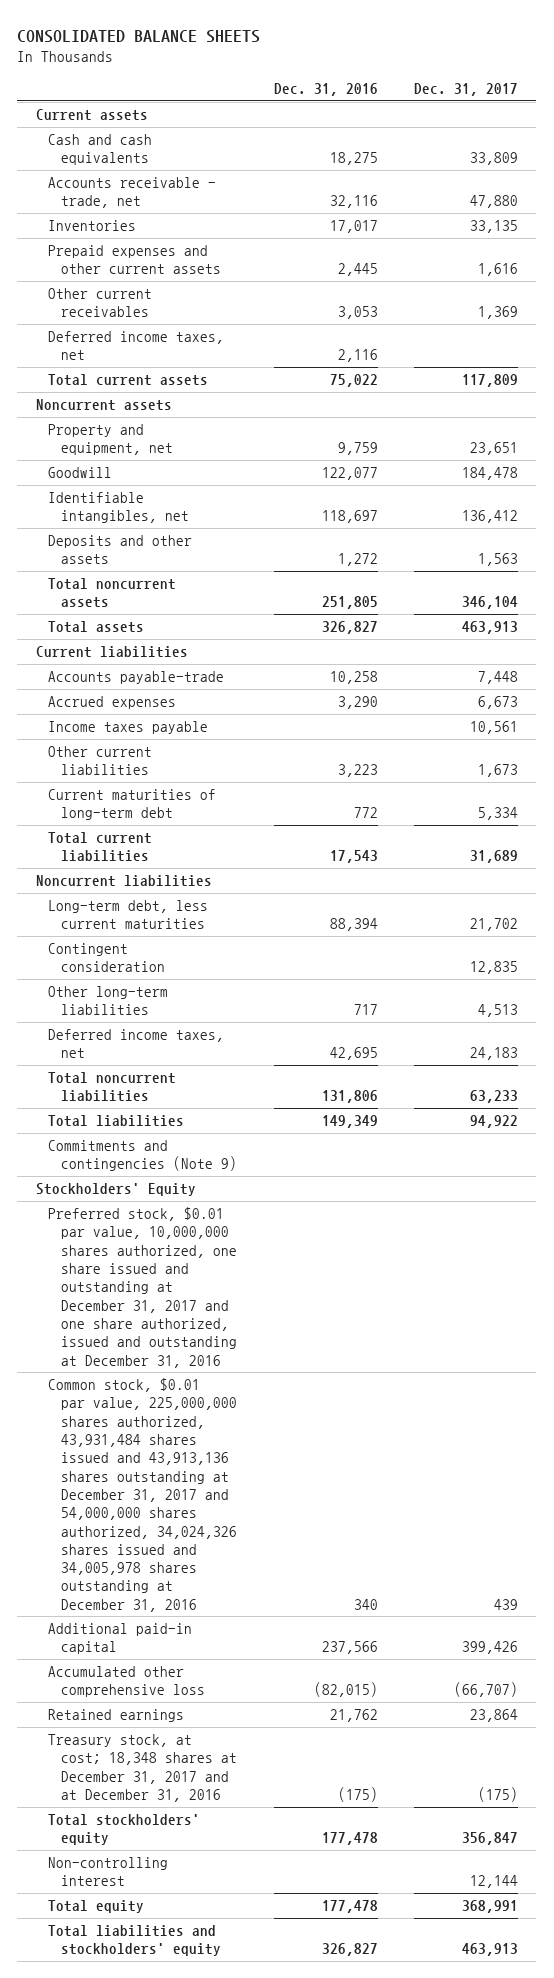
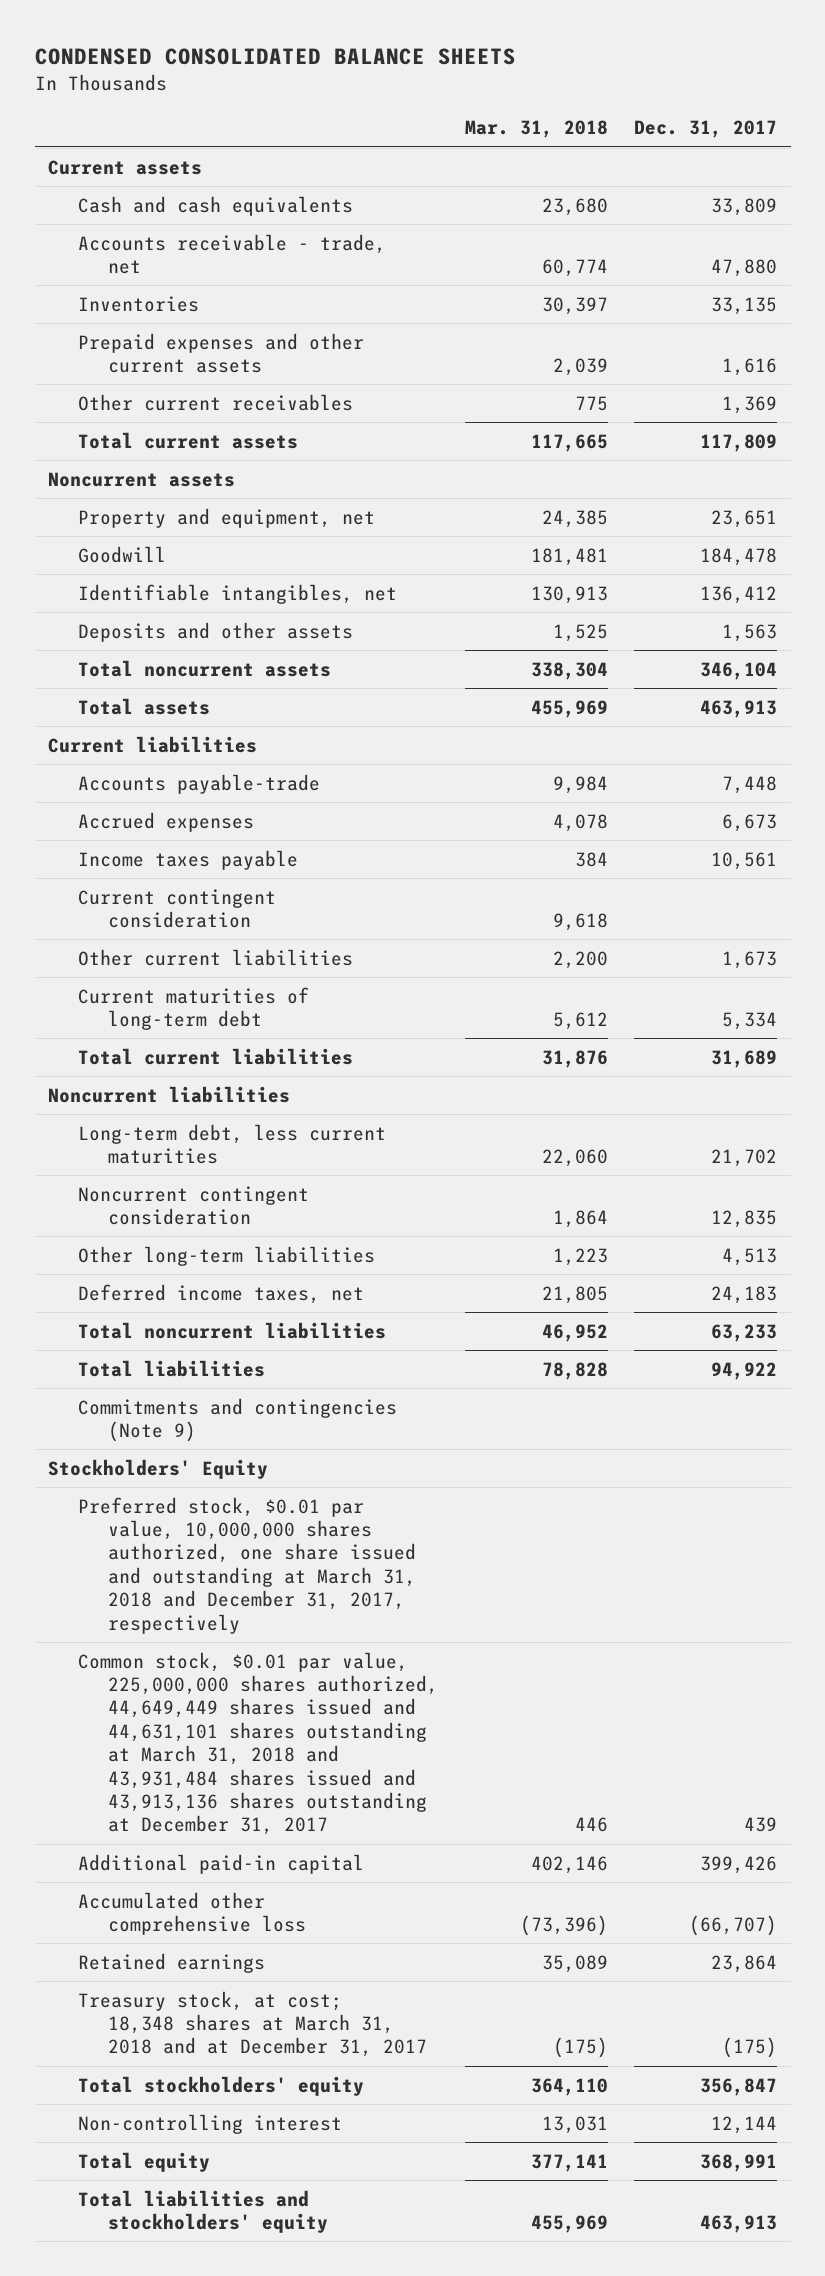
[17,29,261,43] CONSOLIDATED BALANCE SHEETS -> [34,48,516,66] CONDENSED CONSOLIDATED BALANCE SHEETS
[273,83,378,97] Dec. 31, 2016 -> none
none -> [464,120,608,139] Mar. 31, 2018
[48,331,225,361] Deferred income taxes, net -> none
none -> [78,888,277,928] Current contingent consideration
[48,943,165,973] Contingent consideration -> [78,1185,310,1225] Noncurrent contingent consideration
[48,1207,237,1368] Preferred stock, $0.01 par value, 10,000,000 shares authorized, one share issued and outstanding at December 31, 2017 and one share authorized, issued and outstanding at December 31, 2016 -> [78,1496,417,1634] Preferred stock, $0.01 par value, 10,000,000 shares authorized, one share issued and outstanding at March 31, 2018 and December 31, 2017, respectively
[48,1378,237,1612] Common stock, $0.01 par value, 225,000,000 shares authorized, 43,931,484 shares issued and 43,913,136 shares outstanding at December 31, 2017 and 54,000,000 shares authorized, 34,024,326 shares issued and 34,005,978 shares outstanding at December 31, 2016 -> [78,1651,439,1836] Common stock, $0.01 par value, 225,000,000 shares authorized, 44,649,449 shares issued and 44,631,101 shares outstanding at March 31, 2018 and 43,931,484 shares issued and 43,913,136 shares outstanding at December 31, 2017
[48,1734,237,1803] Treasury stock, at cost; 18,348 shares at December 31, 2017 and at December 31, 2016 -> [78,1990,428,2058] Treasury stock, at cost; 18,348 shares at March 31, 2018 and at December 31, 2017

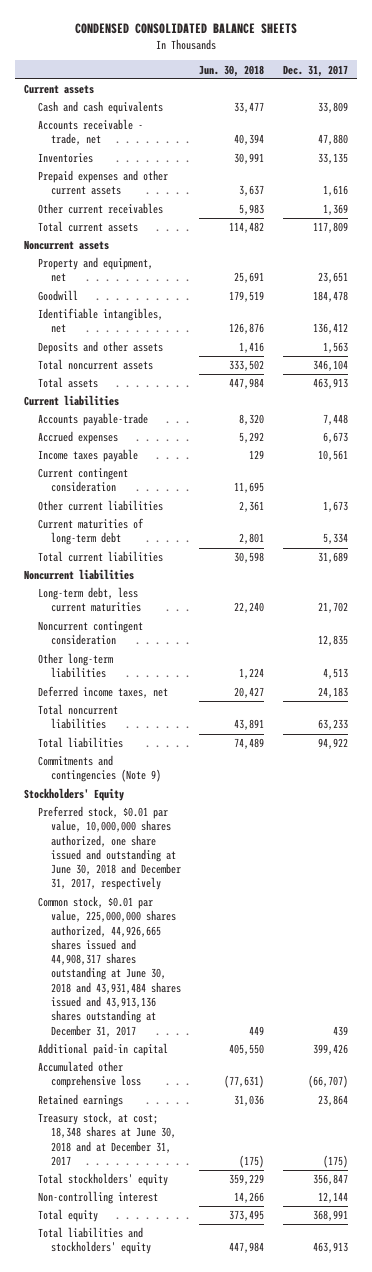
[464,120,608,139] Mar. 31, 2018 -> none
none -> [199,64,265,77] Jun. 30, 2018
[78,1496,417,1634] Preferred stock, $0.01 par value, 10,000,000 shares authorized, one share issued and outstanding at March 31, 2018 and December 31, 2017, respectively -> [37,806,181,891] Preferred stock, $0.01 par value, 10,000,000 shares authorized, one share issued and outstanding at June 30, 2018 and December 31, 2017, respectively
[78,1651,439,1836] Common stock, $0.01 par value, 225,000,000 shares authorized, 44,649,449 shares issued and 44,631,101 shares outstanding at March 31, 2018 and 43,931,484 shares issued and 43,913,136 shares outstanding at December 31, 2017 -> [37,896,181,1037] Common stock, $0.01 par value, 225,000,000 shares authorized, 44,926,665 shares issued and 44,908,317 shares outstanding at June 30, 2018 and 43,931,484 shares issued and 43,913,136 shares outstanding at December 31, 2017
[78,1990,428,2058] Treasury stock, at cost; 18,348 shares at March 31, 2018 and at December 31, 2017 -> [37,1112,176,1166] Treasury stock, at cost; 18,348 shares at June 30, 2018 and at December 31, 2017

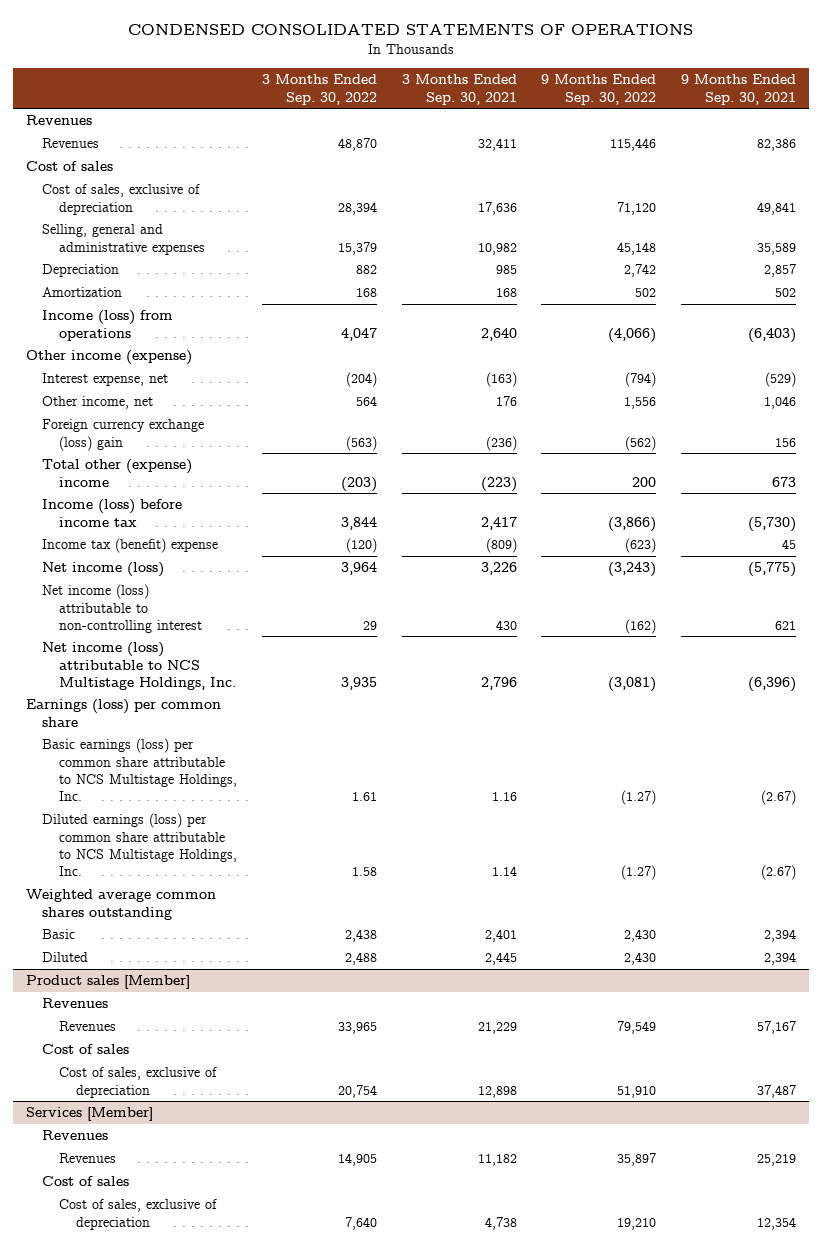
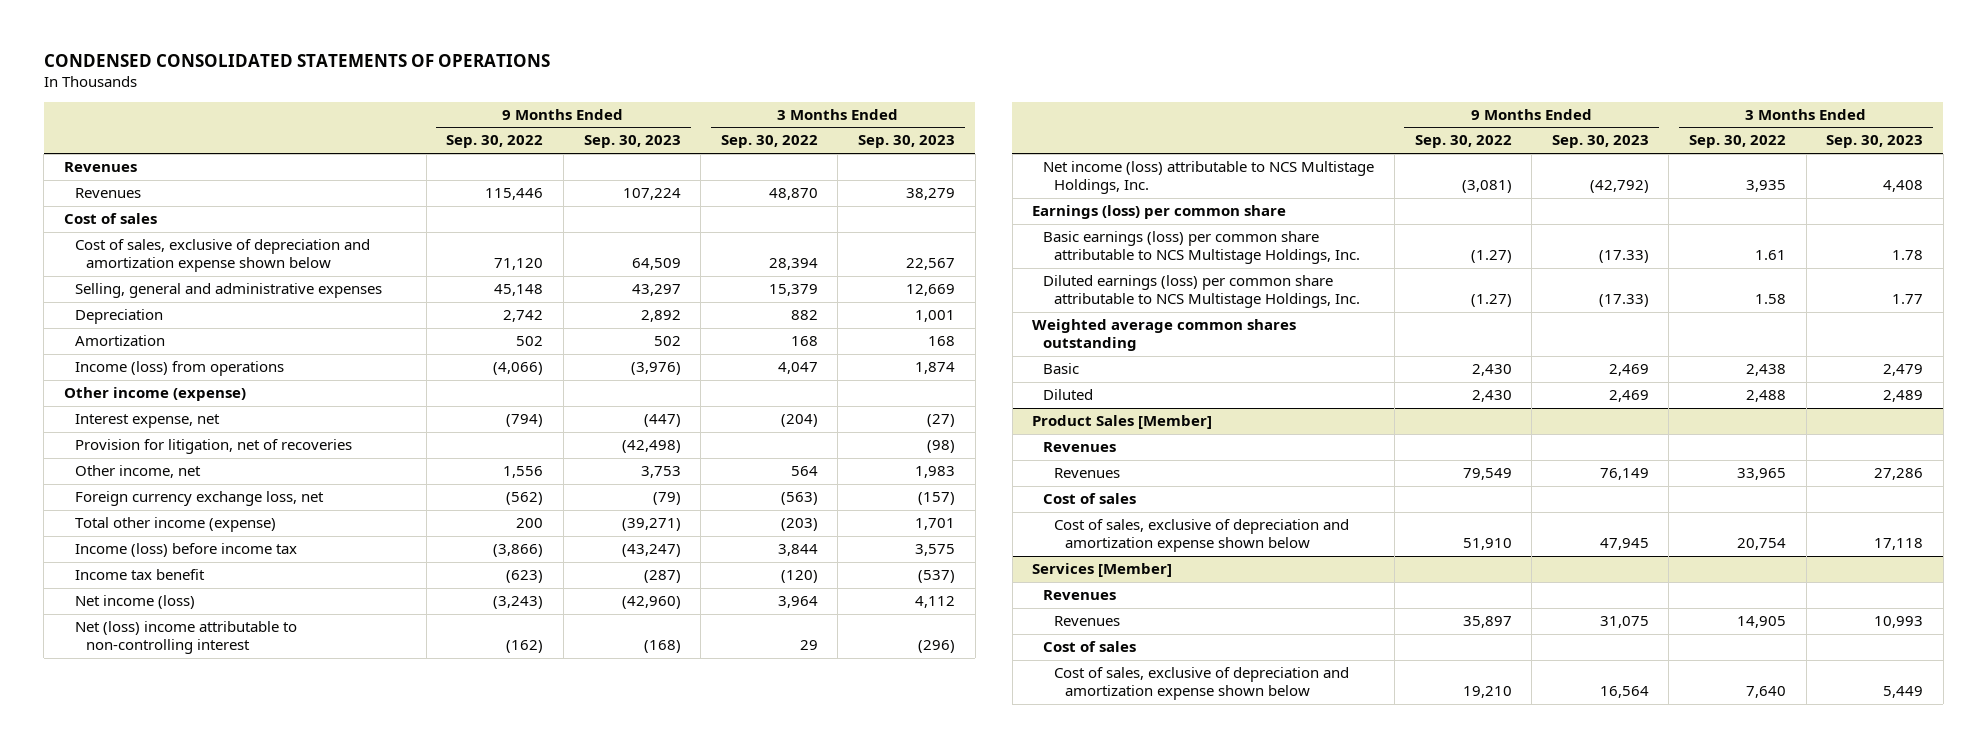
[401,74,517,105] 3 Months Ended Sep. 30, 2021 -> none
[681,74,797,105] 9 Months Ended Sep. 30, 2021 -> none
none -> [583,135,681,149] Sep. 30, 2023
none -> [858,135,956,149] Sep. 30, 2023
[42,184,201,215] Cost of sales, exclusive of depreciation -> [75,239,371,273] Cost of sales, exclusive of depreciation and amortization expense shown below
none -> [75,439,353,455] Provision for litigation, net of recoveries
[42,419,205,451] Foreign currency exchange (loss) gain -> [75,491,325,507] Foreign currency exchange loss, net
[42,459,193,487] Total other (expense) income -> [75,517,277,533] Total other income (expense)
[42,538,219,554] Income tax (benefit) expense -> [75,569,206,581] Income tax benefit
[42,584,202,633] Net income (loss) attributable to non-controlling interest -> [75,621,298,655] Net (loss) income attributable to non-controlling interest
[25,975,190,990] Product sales [Member] -> [1032,415,1213,430] Product Sales [Member]
[58,1067,217,1098] Cost of sales, exclusive of depreciation -> [1054,519,1350,553] Cost of sales, exclusive of depreciation and amortization expense shown below
[58,1199,217,1230] Cost of sales, exclusive of depreciation -> [1054,667,1350,701] Cost of sales, exclusive of depreciation and amortization expense shown below

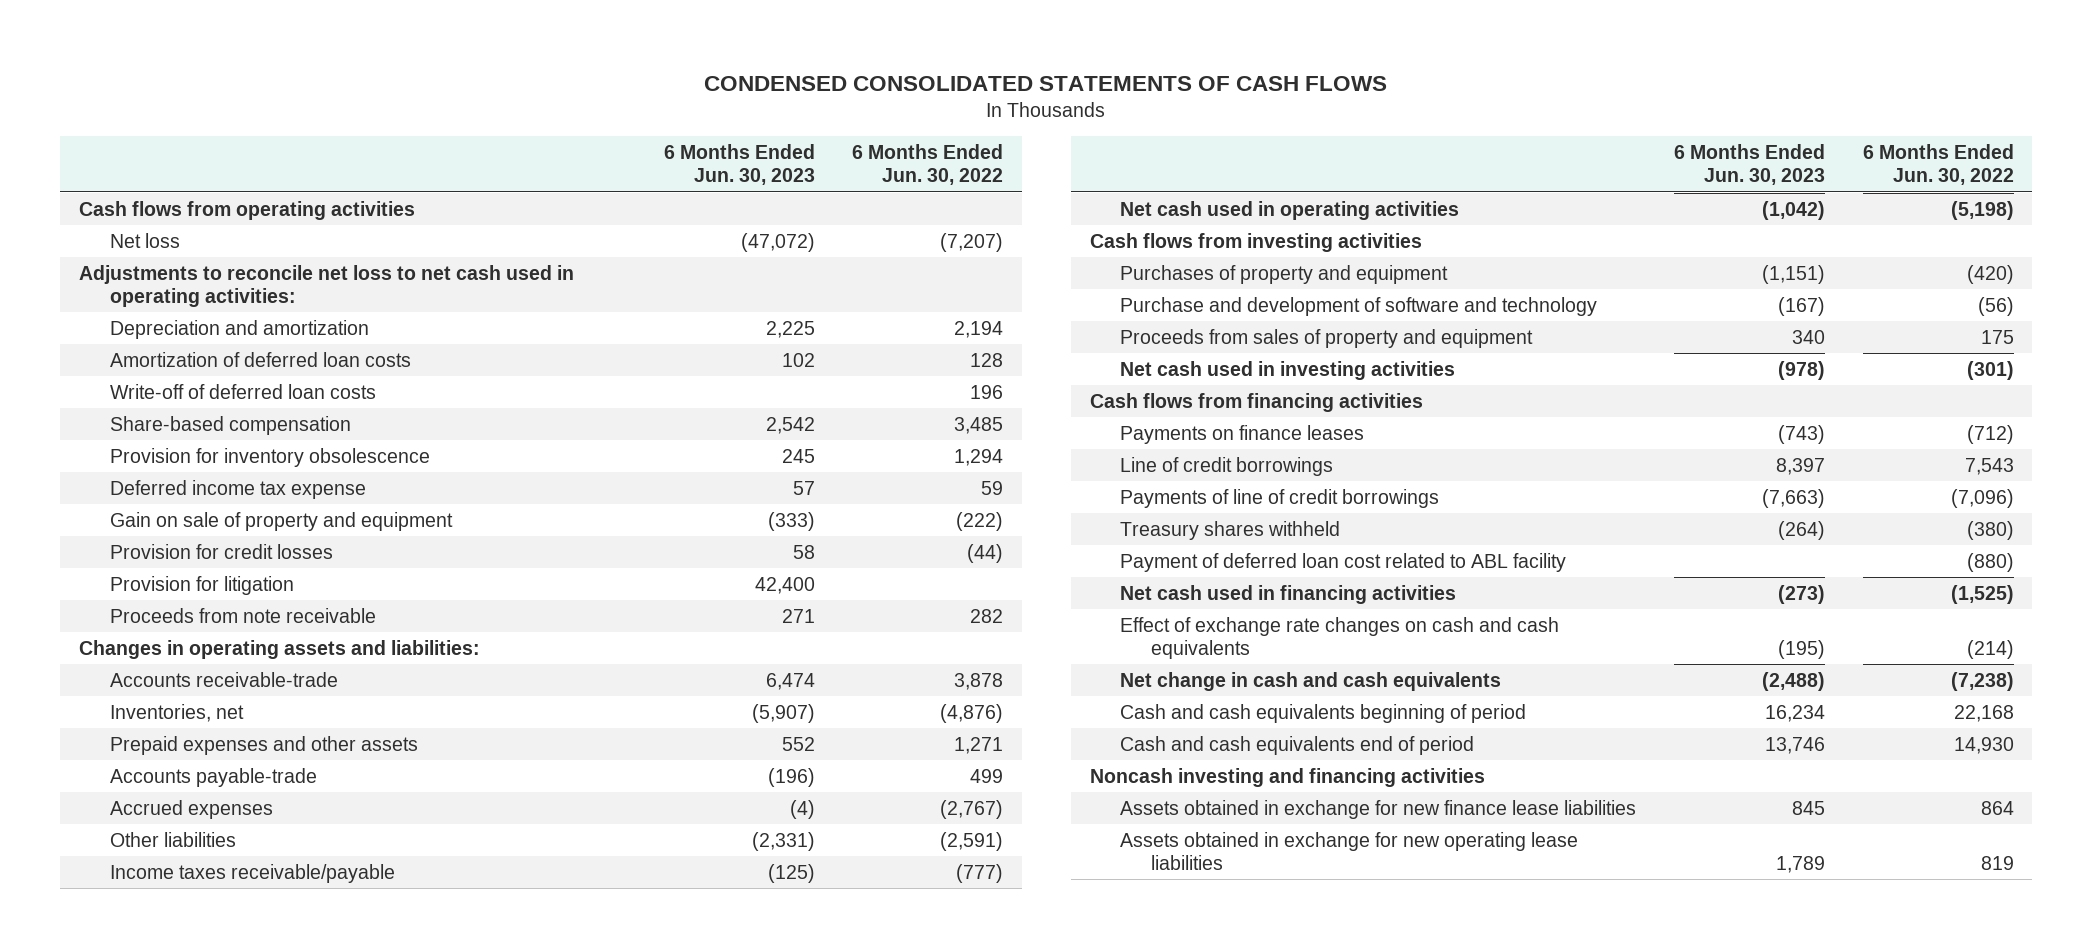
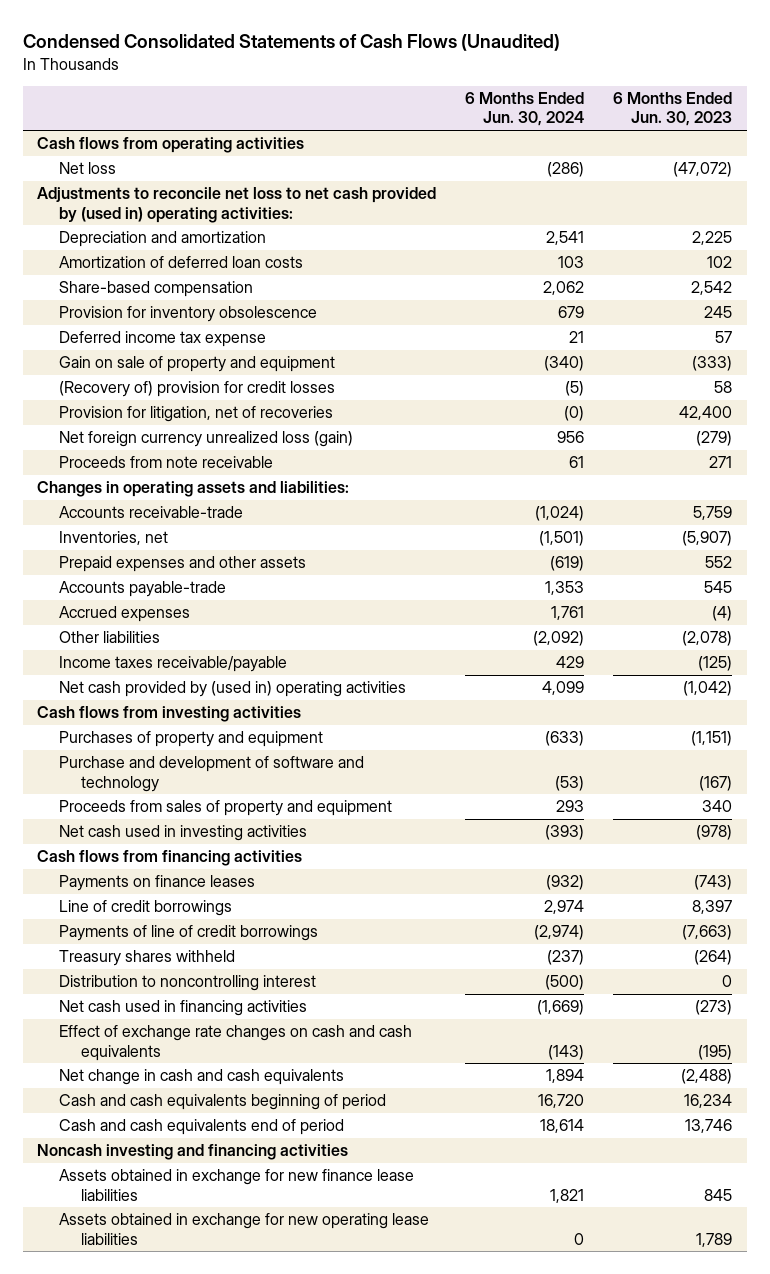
[704,75,1388,91] CONDENSED CONSOLIDATED STATEMENTS OF CASH FLOWS -> [23,33,561,51] Condensed Consolidated Statements of Cash Flows (Unaudited)
[852,143,1004,186] 6 Months Ended Jun. 30, 2022 -> none
none -> [465,92,585,127] 6 Months Ended Jun. 30, 2024
[79,264,575,308] Adjustments to reconcile net loss to net cash used in operating activities: -> [37,187,437,223] Adjustments to reconcile net loss to net cash provided by (used in) operating activities:
[110,383,377,399] Write-off of deferred loan costs -> none
[110,543,334,559] Provision for credit losses -> [58,381,335,398] (Recovery of) provision for credit losses
[110,575,295,595] Provision for litigation -> [58,406,333,423] Provision for litigation, net of recoveries
none -> [58,431,353,448] Net foreign currency unrealized loss (gain)
[765,672,815,690] 6,474 -> [693,506,733,521] 5,759
[767,767,815,787] (196) -> [704,581,733,594] 545
[751,831,815,851] (2,331) -> [682,631,733,647] (2,078)
[1120,200,1460,220] Net cash used in operating activities -> [58,681,406,698] Net cash provided by (used in) operating activities
[1120,552,1567,572] Payment of deferred loan cost related to ABL facility -> none
none -> [58,975,316,992] Distribution to noncontrolling interest

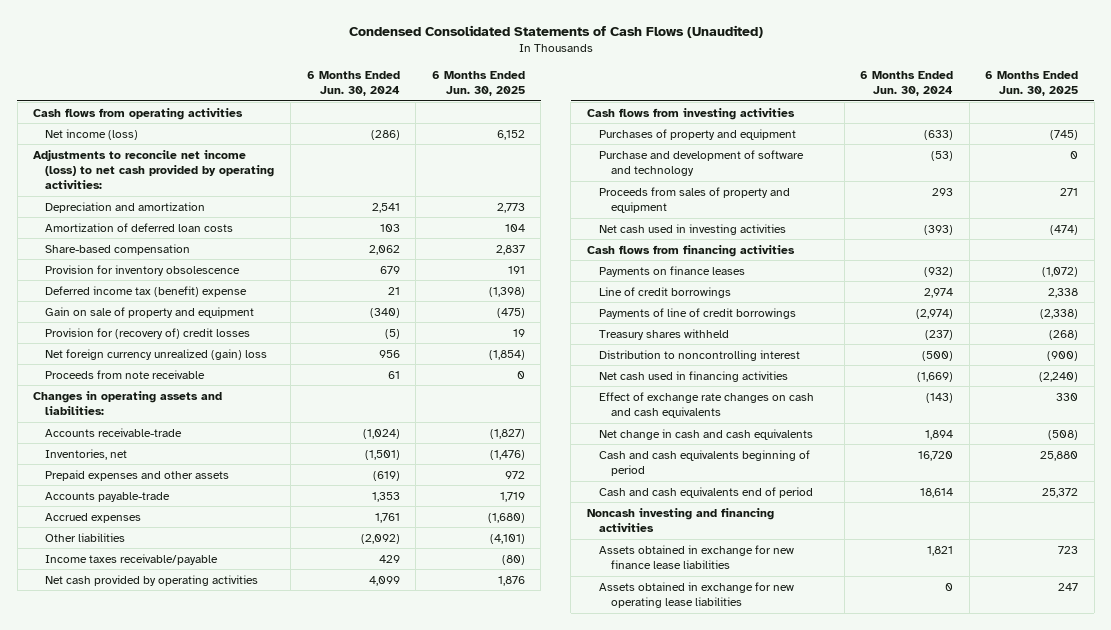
[613,92,733,127] 6 Months Ended Jun. 30, 2023 -> none
none -> [431,70,525,96] 6 Months Ended Jun. 30, 2025
[58,162,116,175] Net loss -> [45,128,139,140] Net income (loss)
[37,187,437,223] Adjustments to reconcile net loss to net cash provided by (used in) operating activities: -> [33,149,275,190] Adjustments to reconcile net income (loss) to net cash provided by operating activities:
[58,331,266,348] Deferred income tax expense -> [45,285,248,297] Deferred income tax (benefit) expense
[58,406,333,423] Provision for litigation, net of recoveries -> none
[58,381,335,398] (Recovery of) provision for credit losses -> [45,327,251,339] Provision for (recovery of) credit losses
[58,431,353,448] Net foreign currency unrealized loss (gain) -> [45,348,268,360] Net foreign currency unrealized (gain) loss
[58,681,406,698] Net cash provided by (used in) operating activities -> [45,574,259,586] Net cash provided by operating activities

